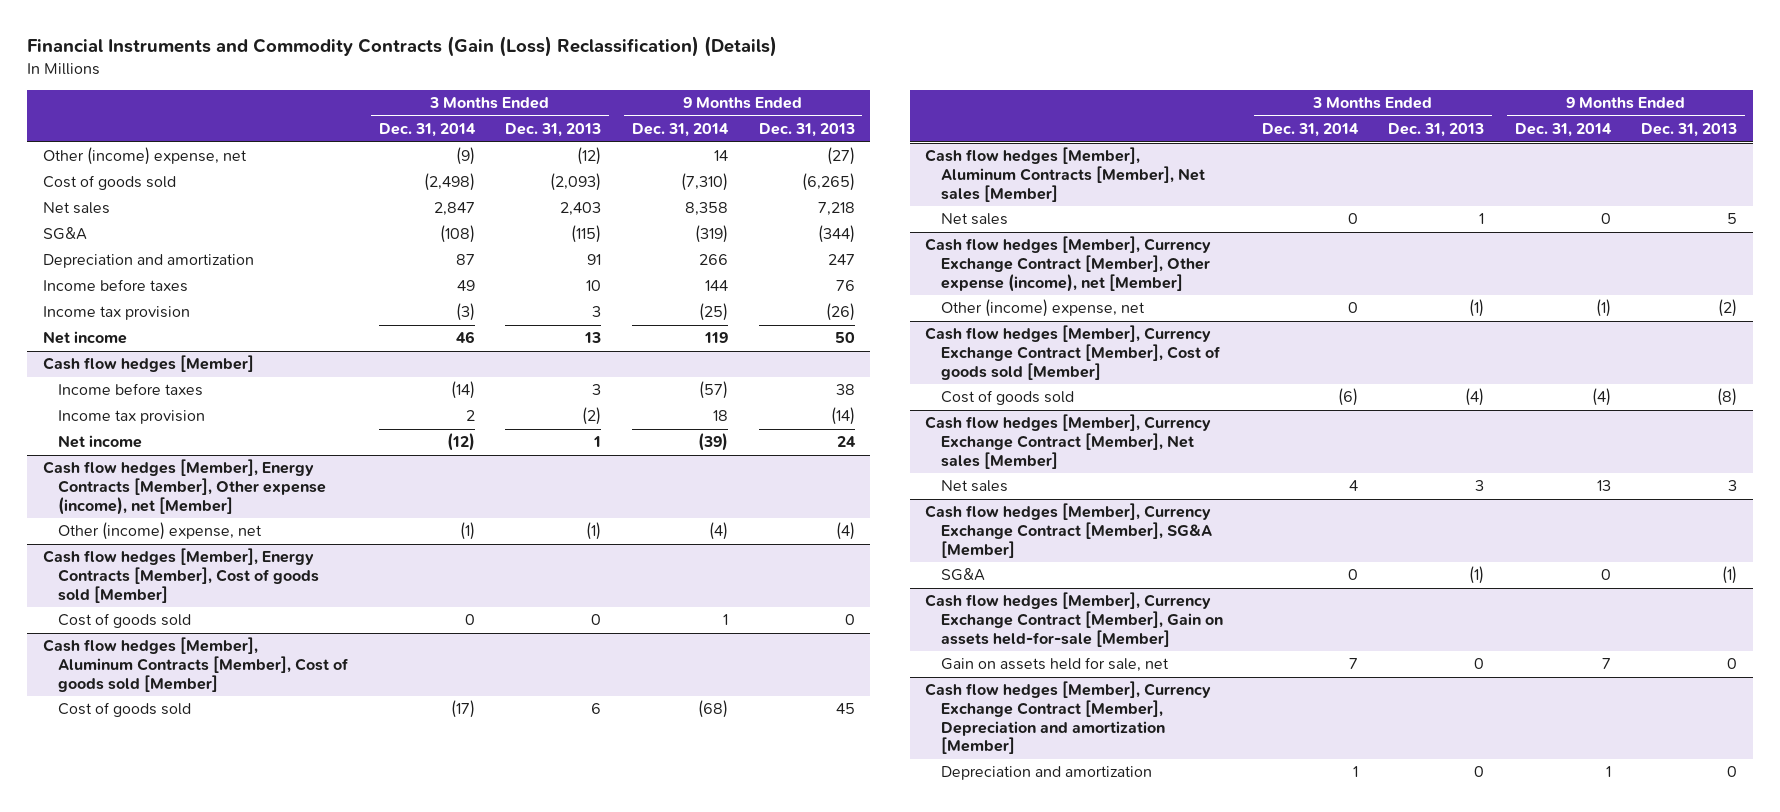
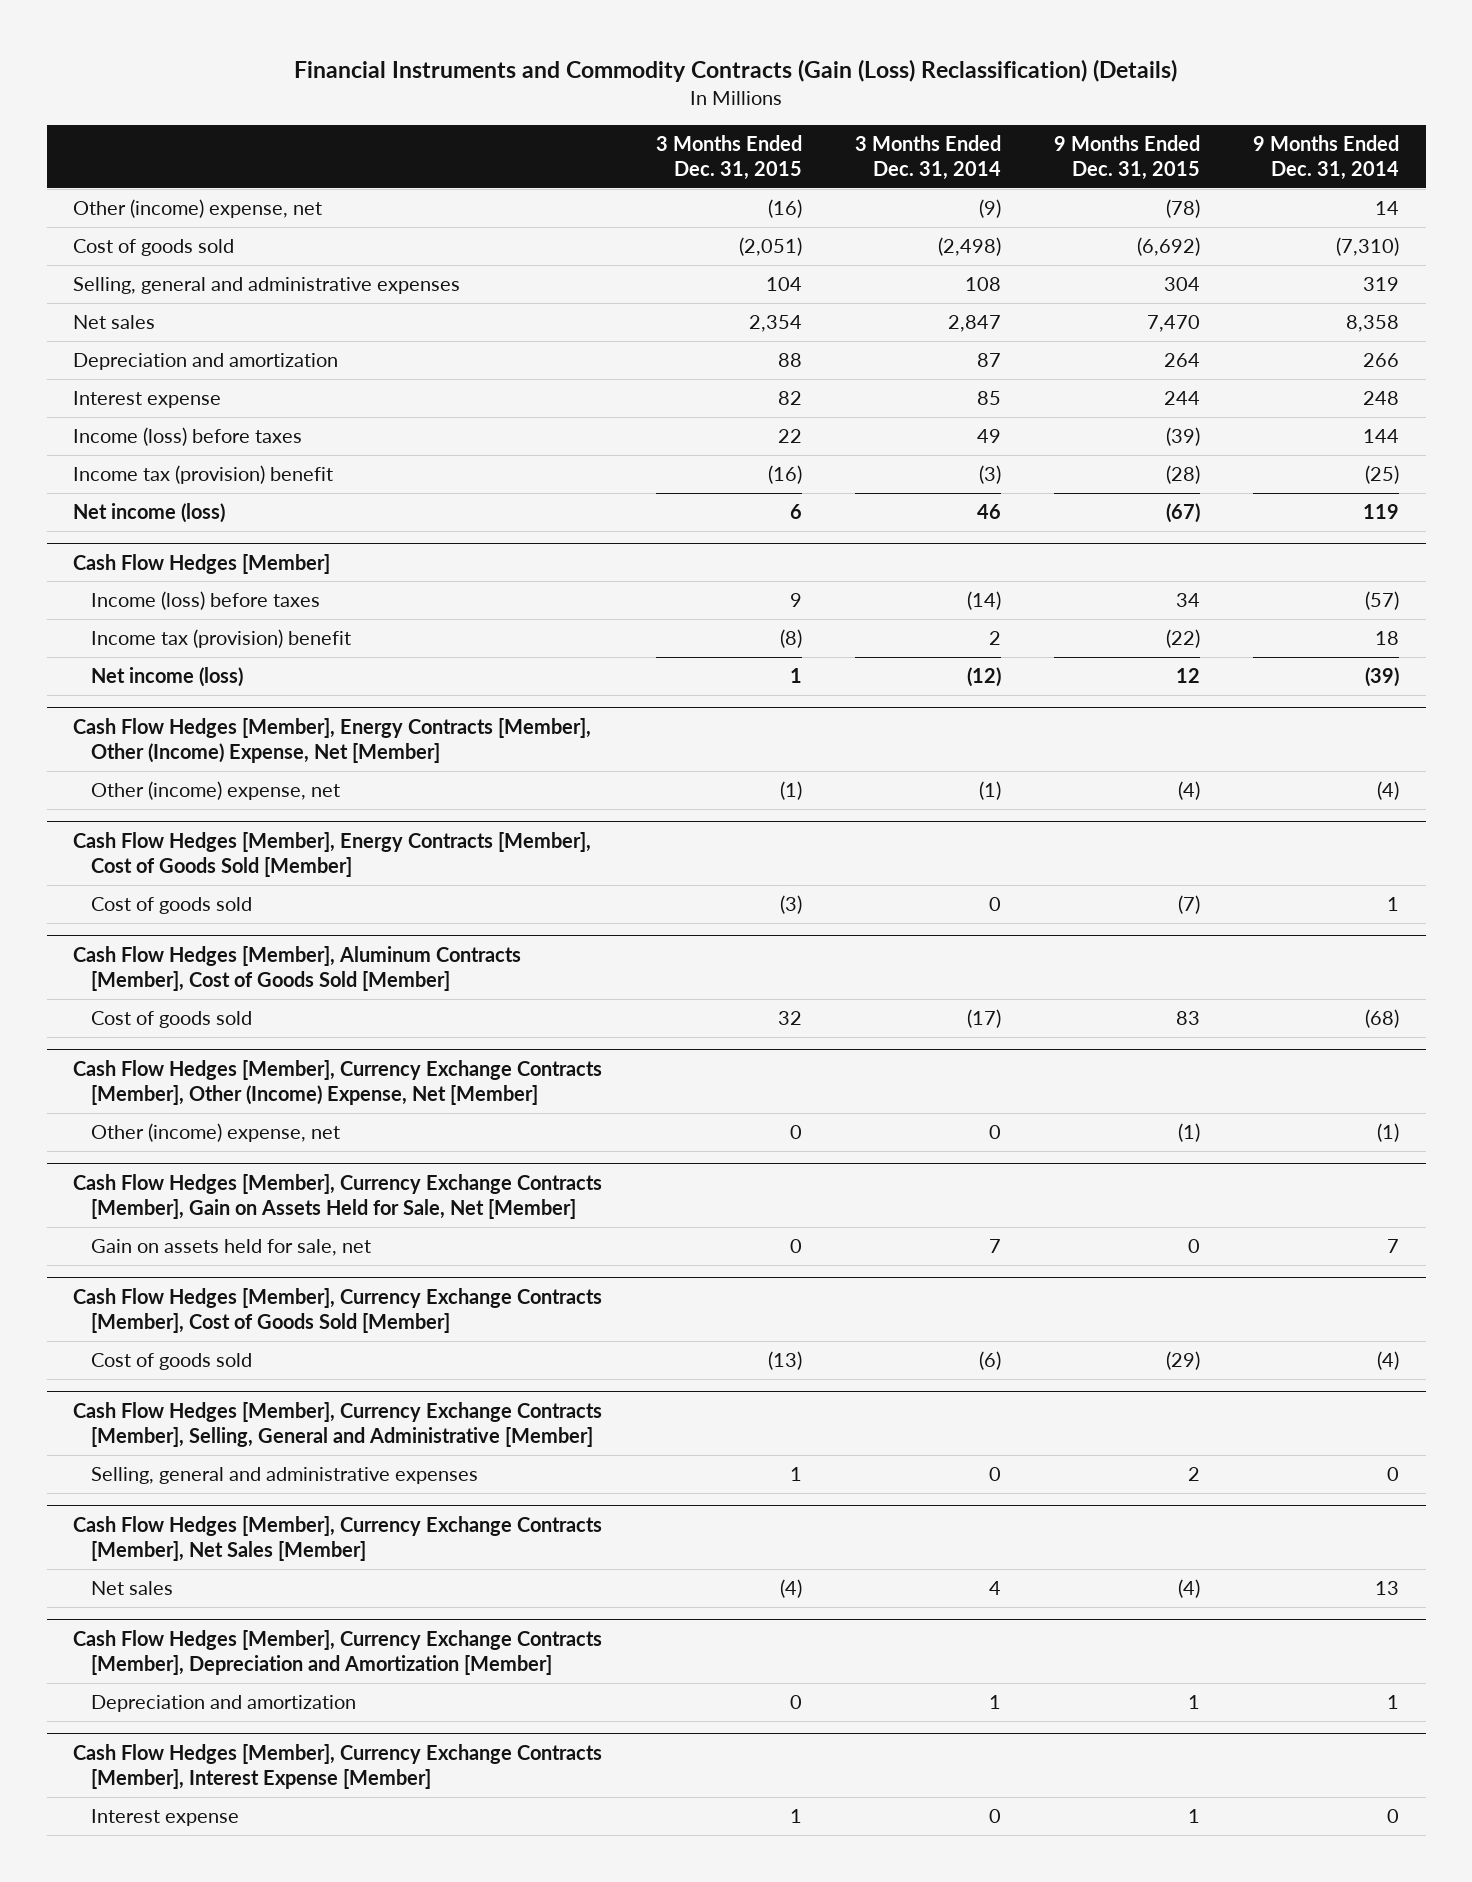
[505,123,602,138] Dec. 31, 2013 -> none
[758,123,855,138] Dec. 31, 2013 -> none
none -> [655,134,802,181] 3 Months Ended Dec. 31, 2015
none -> [1053,134,1200,181] 9 Months Ended Dec. 31, 2015
none -> [73,277,461,295] Selling, general and administrative expenses
[42,227,87,241] SG&A -> none
none -> [73,391,222,409] Interest expense
[42,279,188,293] Income before taxes -> [73,427,303,447] Income (loss) before taxes
[42,306,190,321] Income tax provision -> [73,465,334,485] Income tax (provision) benefit
[42,331,127,345] Net income -> [73,503,226,524] Net income (loss)
[42,355,254,373] Cash flow hedges [Member] -> [73,553,331,574] Cash Flow Hedges [Member]
[58,383,204,397] Income before taxes -> [90,591,320,611] Income (loss) before taxes
[58,410,206,425] Income tax provision -> [90,629,351,649] Income tax (provision) benefit
[58,435,143,449] Net income -> [90,667,243,688] Net income (loss)
[42,459,327,515] Cash flow hedges [Member], Energy Contracts [Member], Other expense (income), net [Member] -> [73,717,592,763] Cash Flow Hedges [Member], Energy Contracts [Member], Other (Income) Expense, Net [Member]
[42,548,320,603] Cash flow hedges [Member], Energy Contracts [Member], Cost of goods sold [Member] -> [73,831,592,877] Cash Flow Hedges [Member], Energy Contracts [Member], Cost of Goods Sold [Member]
[42,637,350,692] Cash flow hedges [Member], Aluminum Contracts [Member], Cost of goods sold [Member] -> [73,945,522,991] Cash Flow Hedges [Member], Aluminum Contracts [Member], Cost of Goods Sold [Member]
[925,147,1205,202] Cash flow hedges [Member], Aluminum Contracts [Member], Net sales [Member] -> none
[940,213,1008,226] Net sales -> none
[925,236,1212,292] Cash flow hedges [Member], Currency Exchange Contract [Member], Other expense (income), net [Member] -> [73,1059,603,1105] Cash Flow Hedges [Member], Currency Exchange Contracts [Member], Other (Income) Expense, Net [Member]
none -> [73,1173,603,1219] Cash Flow Hedges [Member], Currency Exchange Contracts [Member], Gain on Assets Held for Sale, Net [Member]
none -> [90,1239,371,1257] Gain on assets held for sale, net
[925,325,1221,380] Cash flow hedges [Member], Currency Exchange Contract [Member], Cost of goods sold [Member] -> [73,1287,603,1333] Cash Flow Hedges [Member], Currency Exchange Contracts [Member], Cost of Goods Sold [Member]
none -> [73,1401,603,1447] Cash Flow Hedges [Member], Currency Exchange Contracts [Member], Selling, General and Administrative [Member]
none -> [90,1467,478,1485] Selling, general and administrative expenses
[925,414,1212,469] Cash flow hedges [Member], Currency Exchange Contract [Member], Net sales [Member] -> [73,1515,603,1561] Cash Flow Hedges [Member], Currency Exchange Contracts [Member], Net Sales [Member]
[925,503,1212,558] Cash flow hedges [Member], Currency Exchange Contract [Member], SG&A [Member] -> none
[940,568,985,582] SG&A -> none
[925,592,1223,647] Cash flow hedges [Member], Currency Exchange Contract [Member], Gain on assets held-for-sale [Member] -> none
[940,657,1169,673] Gain on assets held for sale, net -> none
[925,681,1212,755] Cash flow hedges [Member], Currency Exchange Contract [Member], Depreciation and amortization [Member] -> [73,1629,603,1675] Cash Flow Hedges [Member], Currency Exchange Contracts [Member], Depreciation and Amortization [Member]
none -> [73,1743,603,1789] Cash Flow Hedges [Member], Currency Exchange Contracts [Member], Interest Expense [Member]
none -> [90,1809,239,1827] Interest expense

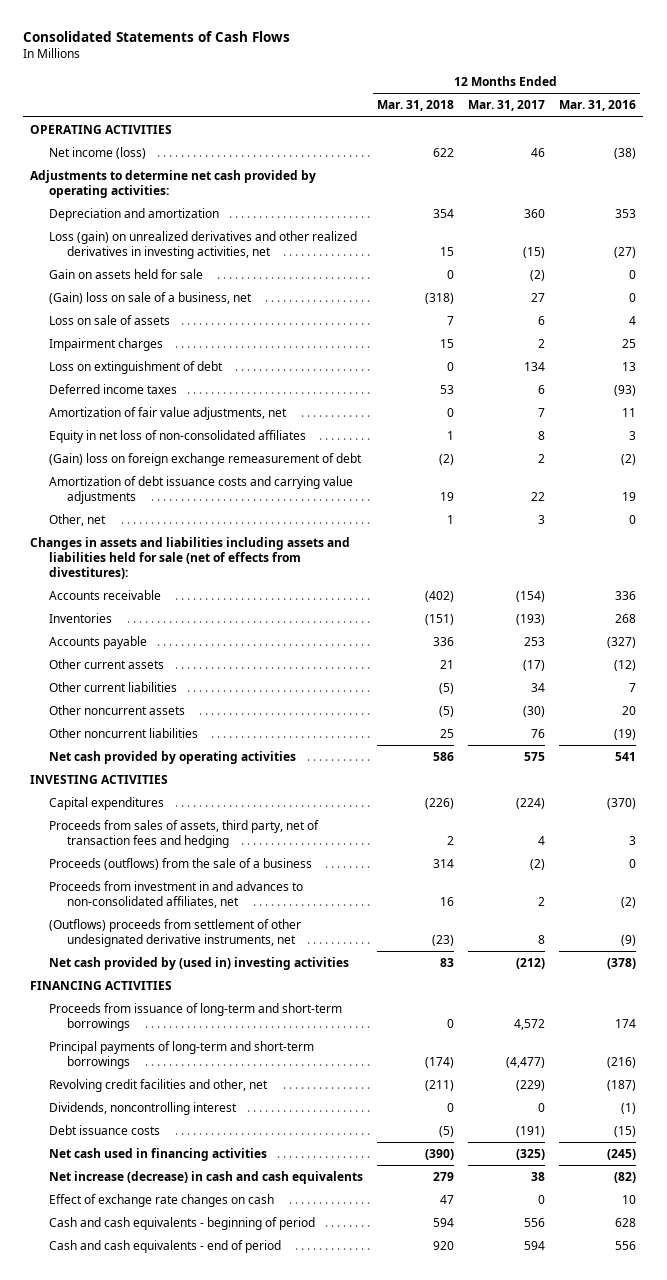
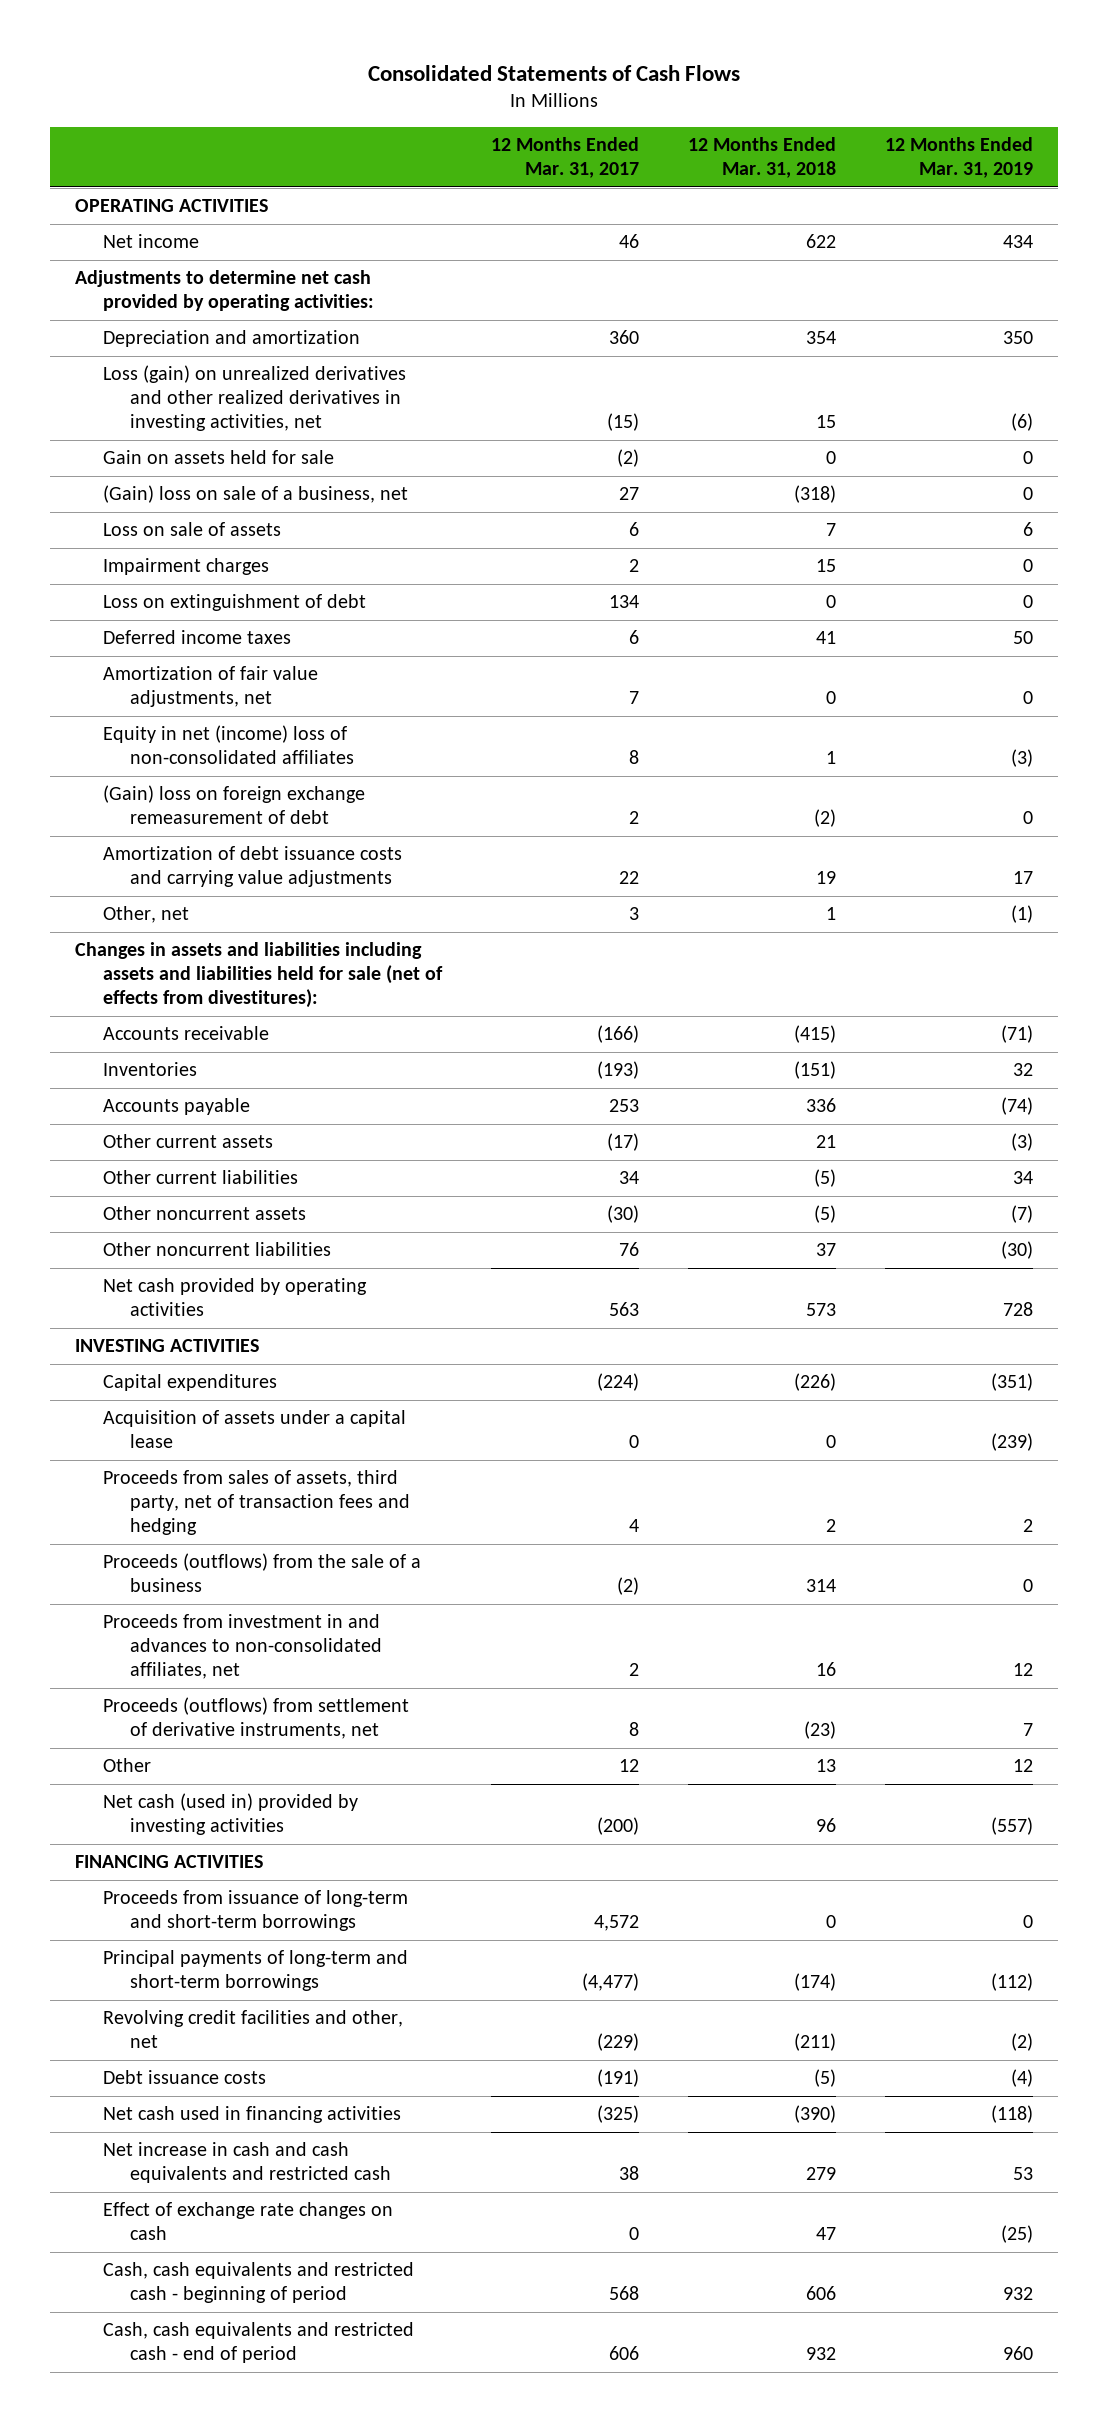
[559,100,637,112] Mar. 31, 2016 -> none
none -> [885,137,1034,179] 12 Months Ended Mar. 31, 2019
[48,146,146,159] Net income (loss) -> [102,234,199,249] Net income
[439,384,454,394] 53 -> [816,631,837,645] 41
[48,429,306,443] Equity in net loss of non-consolidated affiliates -> [102,725,355,765] Equity in net (income) loss of non-consolidated affiliates
[424,590,454,602] (402) -> [794,1025,837,1044] (415)
[515,590,545,602] (154) -> [596,1025,639,1044] (166)
[439,728,454,738] 25 -> [816,1243,837,1257] 37
[432,751,454,761] 586 -> [806,1303,837,1317] 573
[523,751,545,761] 575 -> [608,1302,639,1317] 563
none -> [102,1410,406,1449] Acquisition of assets under a capital lease
[48,918,301,947] (Outflows) proceeds from settlement of other undesignated derivative instruments, net -> [102,1697,409,1740] Proceeds (outflows) from settlement of derivative instruments, net
none -> [102,1758,151,1773] Other
[48,956,349,970] Net cash provided by (used in) investing activities -> [102,1793,358,1836] Net cash (used in) provided by investing activities
[439,957,454,967] 83 -> [816,1818,837,1833] 96
[515,957,545,969] (212) -> [596,1817,639,1836] (200)
[48,1101,237,1115] Dividends, noncontrolling interest -> none
[48,1170,363,1184] Net increase (decrease) in cash and cash equivalents -> [102,2142,392,2184] Net increase in cash and cash equivalents and restricted cash
[48,1216,315,1230] Cash and cash equivalents - beginning of period -> [102,2262,414,2304] Cash, cash equivalents and restricted cash - beginning of period
[432,1217,454,1227] 594 -> [806,2286,837,2301] 606
[523,1217,545,1227] 556 -> [608,2286,639,2301] 568
[48,1239,281,1253] Cash and cash equivalents - end of period -> [102,2322,414,2364] Cash, cash equivalents and restricted cash - end of period
[432,1240,454,1250] 920 -> [806,2347,837,2361] 932
[523,1240,545,1250] 594 -> [608,2346,639,2361] 606

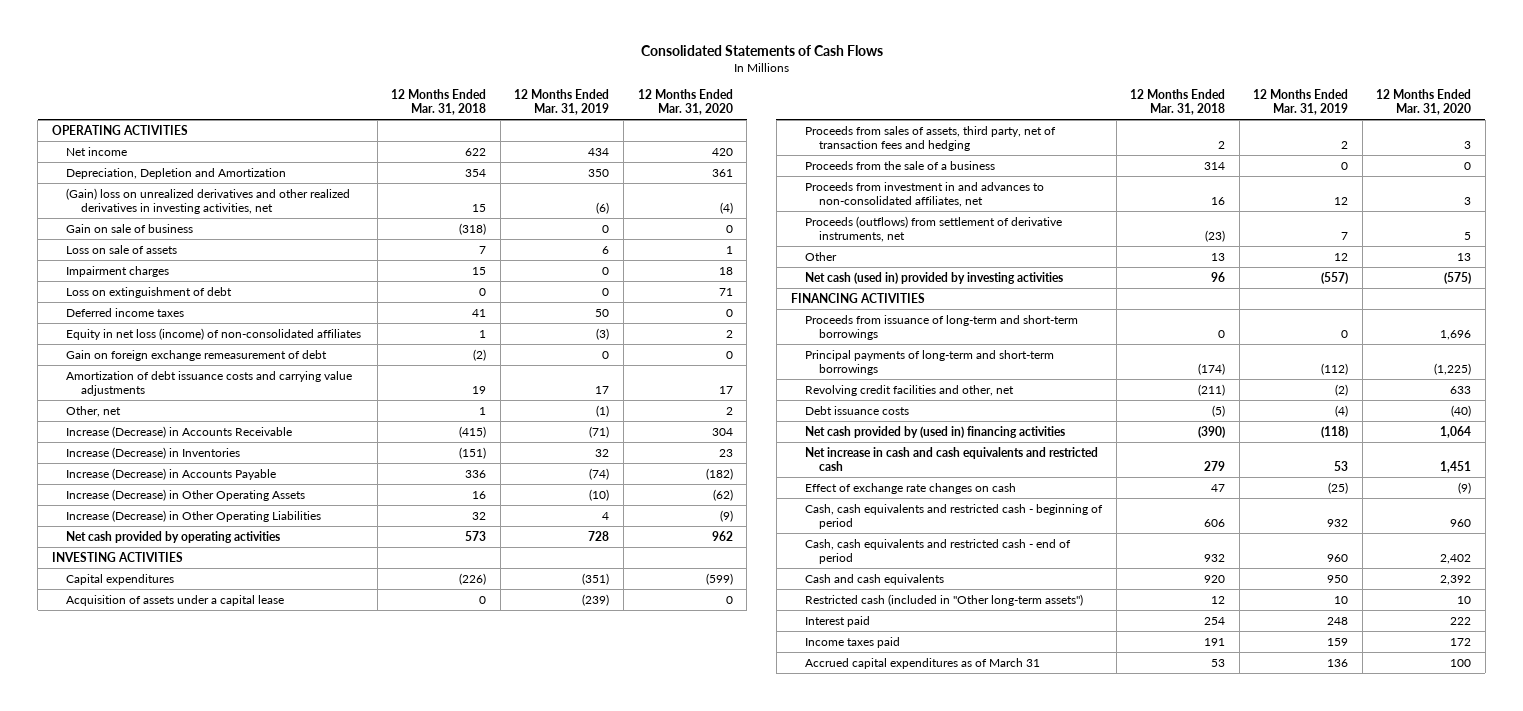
[490,137,639,179] 12 Months Ended Mar. 31, 2017 -> none
none -> [637,88,733,116] 12 Months Ended Mar. 31, 2020
[74,270,374,312] Adjustments to determine net cash provided by operating activities: -> none
[102,450,334,465] Gain on assets held for sale -> none
[102,330,360,348] Depreciation and amortization -> [66,167,287,179] Depreciation, Depletion and Amortization
[102,365,406,432] Loss (gain) on unrealized derivatives and other realized derivatives in investing activities, net -> [66,187,351,215] (Gain) loss on unrealized derivatives and other realized derivatives in investing activities, net
[102,485,408,504] (Gain) loss on sale of a business, net -> [66,223,194,233] Gain on sale of business
[102,666,318,708] Amortization of fair value adjustments, net -> none
[102,725,355,765] Equity in net (income) loss of non-consolidated affiliates -> [66,327,362,340] Equity in net loss (income) of non-consolidated affiliates
[102,785,365,825] (Gain) loss on foreign exchange remeasurement of debt -> [66,349,328,361] Gain on foreign exchange remeasurement of debt
[74,942,443,1009] Changes in assets and liabilities including assets and liabilities held for sale (net of effects from divestitures): -> none
[102,1134,273,1149] Other current assets -> none
[102,1170,298,1185] Other current liabilities -> none
[102,1206,306,1221] Other noncurrent assets -> none
[102,1242,331,1257] Other noncurrent liabilities -> none
[102,1026,269,1041] Accounts receivable -> [66,425,293,438] Increase (Decrease) in Accounts Receivable
[102,1062,197,1077] Inventories -> [66,446,241,459] Increase (Decrease) in Inventories
[102,1098,250,1116] Accounts payable -> [66,467,277,480] Increase (Decrease) in Accounts Payable
none -> [66,488,306,501] Increase (Decrease) in Other Operating Assets
none -> [66,509,322,522] Increase (Decrease) in Other Operating Liabilities
[102,1553,421,1593] Proceeds (outflows) from the sale of a business -> [804,160,995,170] Proceeds from the sale of a business
[102,2106,401,2124] Net cash used in financing activities -> [804,425,1065,438] Net cash provided by (used in) financing activities
none -> [804,573,944,585] Cash and cash equivalents
none -> [804,593,1083,606] Restricted cash (included in "Other long-term assets")
none -> [804,615,870,627] Interest paid
none -> [804,636,900,648] Income taxes paid
none -> [804,657,1040,669] Accrued capital expenditures as of March 31

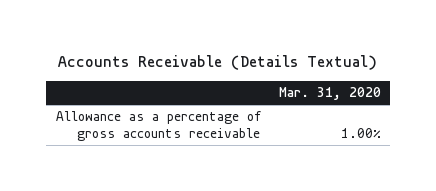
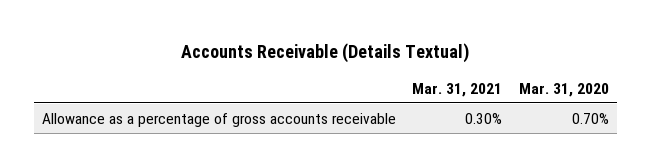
none -> [412,82,503,97] Mar. 31, 2021
[340,127,381,138] 1.00% -> [571,113,609,125] 0.70%

